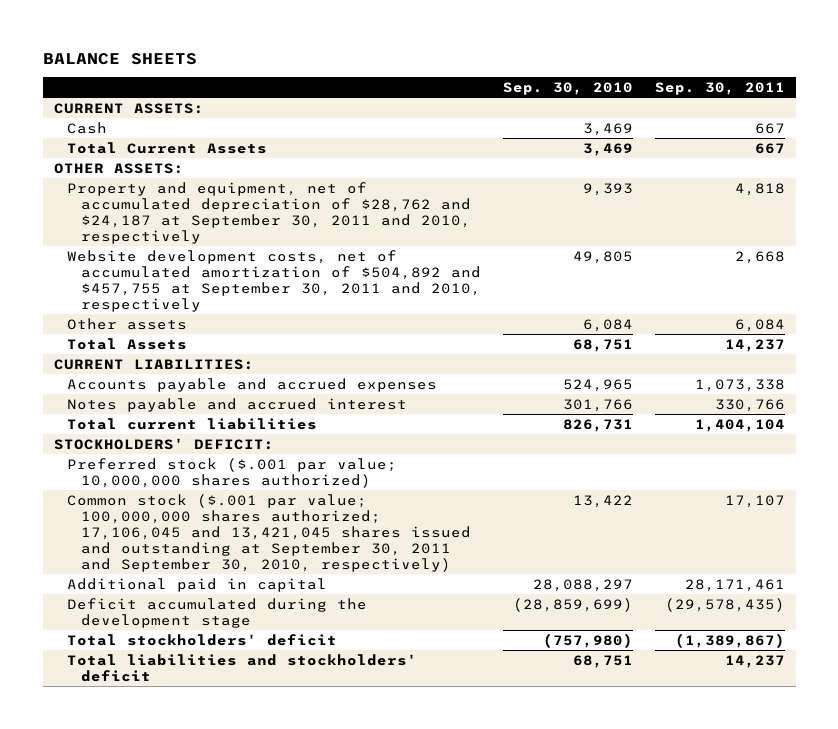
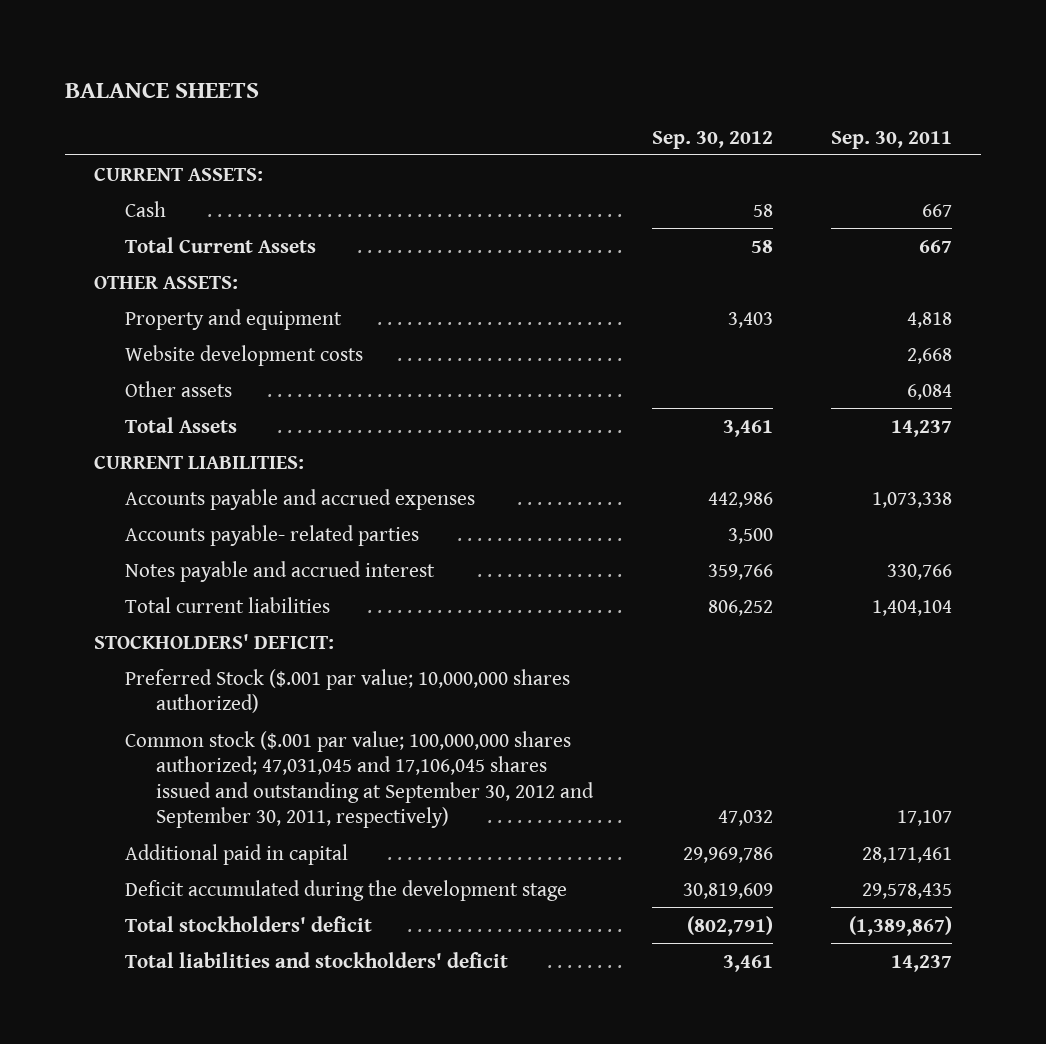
[502,82,633,96] Sep. 30, 2010 -> none
none -> [651,130,773,149] Sep. 30, 2012
[67,181,471,244] Property and equipment, net of accumulated depreciation of $28,762 and $24,187 at September 30, 2011 and 2010, respectively -> [125,308,343,330] Property and equipment
[67,249,481,312] Website development costs, net of accumulated amortization of $504,892 and $457,755 at September 30, 2011 and 2010, respectively -> [125,344,364,366] Website development costs
none -> [125,524,420,546] Accounts payable- related parties
[67,457,398,488] Preferred stock ($.001 par value; 10,000,000 shares authorized) -> [125,668,571,714] Preferred Stock ($.001 par value; 10,000,000 shares authorized)
[67,493,471,573] Common stock ($.001 par value; 100,000,000 shares authorized; 17,106,045 and 13,421,045 shares issued and outstanding at September 30, 2011 and September 30, 2010, respectively) -> [125,730,595,829] Common stock ($.001 par value; 100,000,000 shares authorized; 47,031,045 and 17,106,045 shares issued and outstanding at September 30, 2012 and September 30, 2011, respectively)
[664,597,785,612] (29,578,435) -> [861,882,952,899] 29,578,435

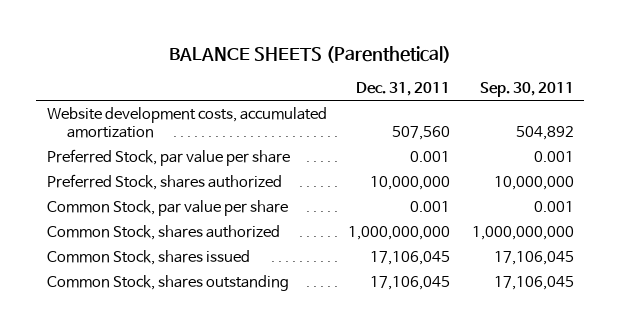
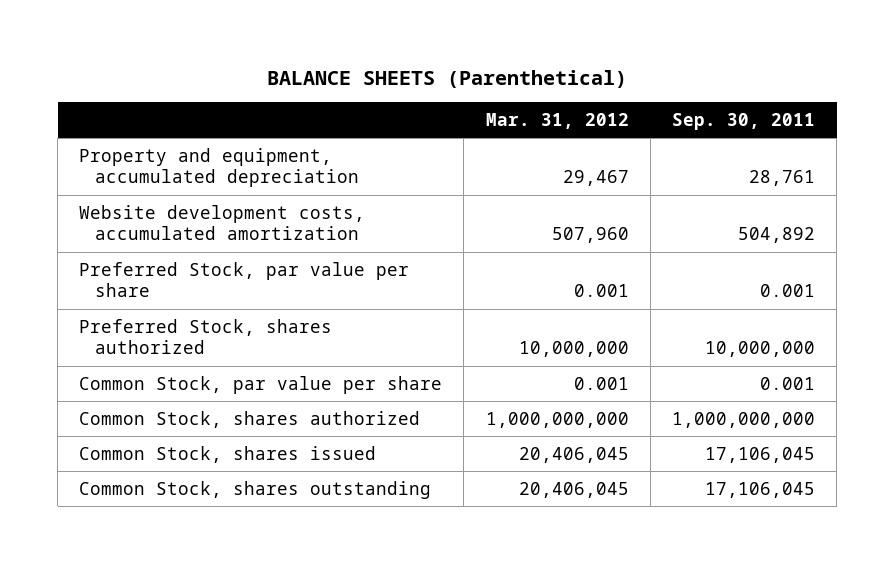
[356,81,451,96] Dec. 31, 2011 -> none
none -> [485,112,629,129] Mar. 31, 2012
none -> [79,147,360,188] Property and equipment, accumulated depreciation

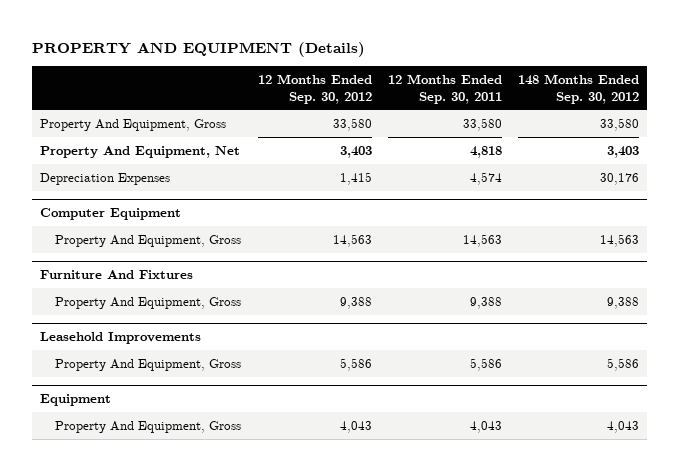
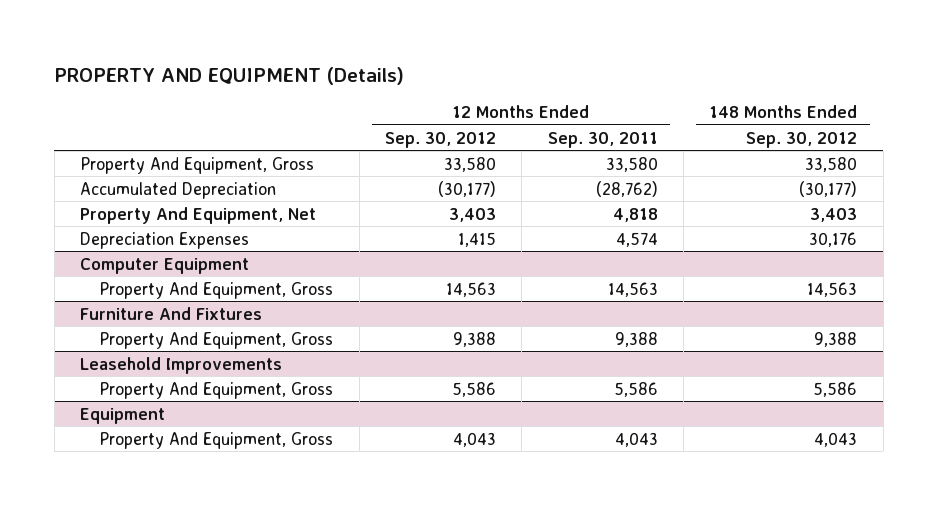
none -> [80,181,277,199] Accumulated Depreciation

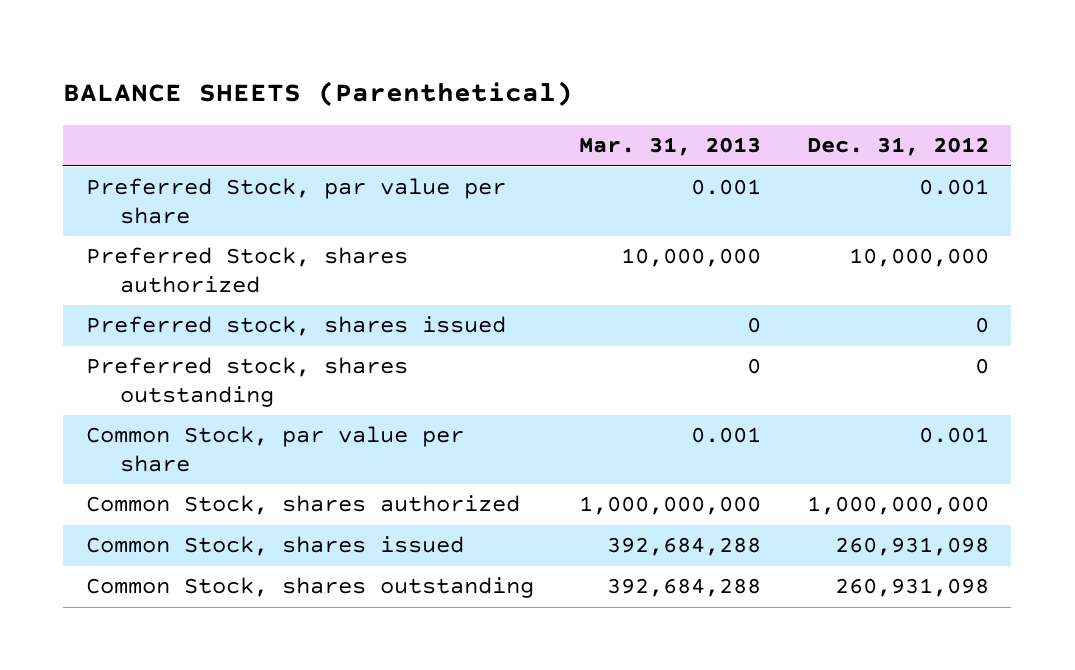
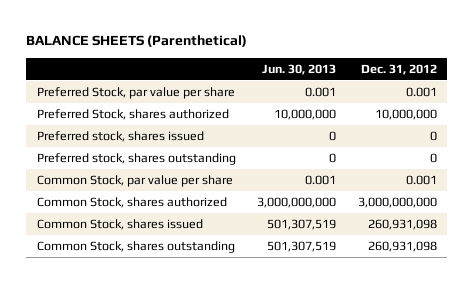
[579,137,762,157] Mar. 31, 2013 -> none
none -> [262,63,337,75] Jun. 30, 2013
[806,496,989,516] 1,000,000,000 -> [357,197,437,209] 3,000,000,000

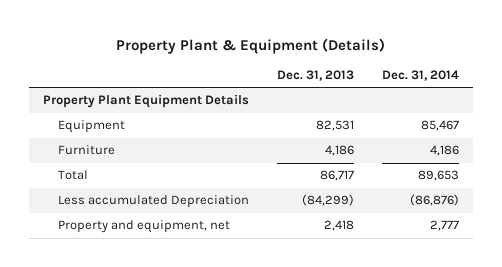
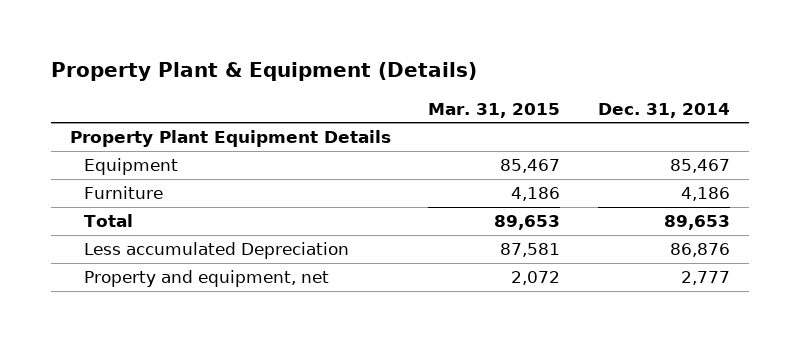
[277,70,355,82] Dec. 31, 2013 -> none
none -> [428,102,561,118] Mar. 31, 2015
[409,194,459,207] (86,876) -> [670,243,731,258] 86,876

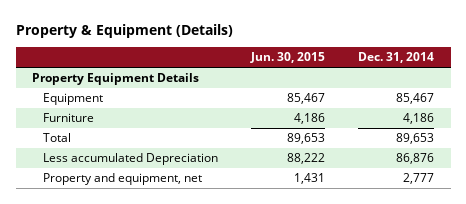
[50,62,477,82] Property Plant & Equipment (Details) -> [15,23,233,38] Property & Equipment (Details)
[428,102,561,118] Mar. 31, 2015 -> none
none -> [249,52,325,64] Jun. 30, 2015
[69,130,391,148] Property Plant Equipment Details -> [32,73,200,86] Property Equipment Details

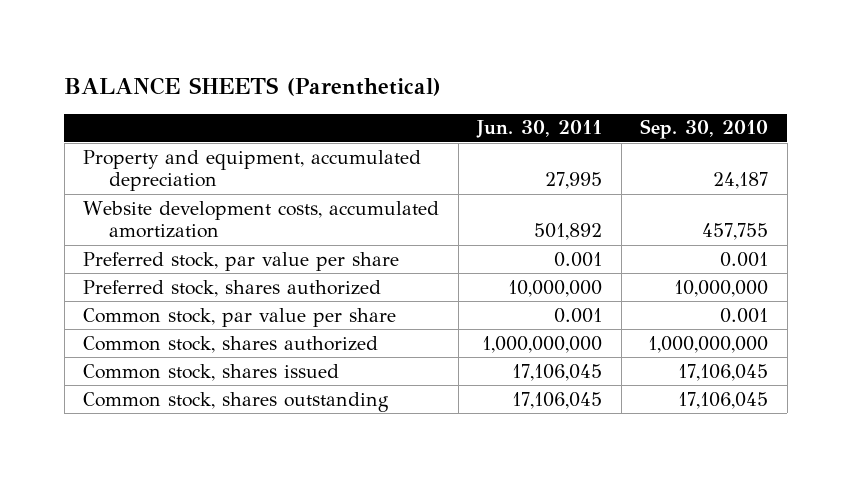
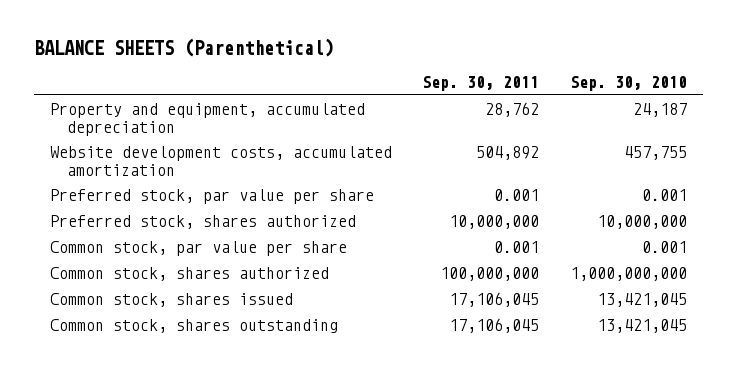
[476,120,603,139] Jun. 30, 2011 -> none
none -> [422,76,540,92] Sep. 30, 2011
[678,363,769,381] 17,106,045 -> [597,293,688,308] 13,421,045
[678,391,769,409] 17,106,045 -> [597,319,688,334] 13,421,045

